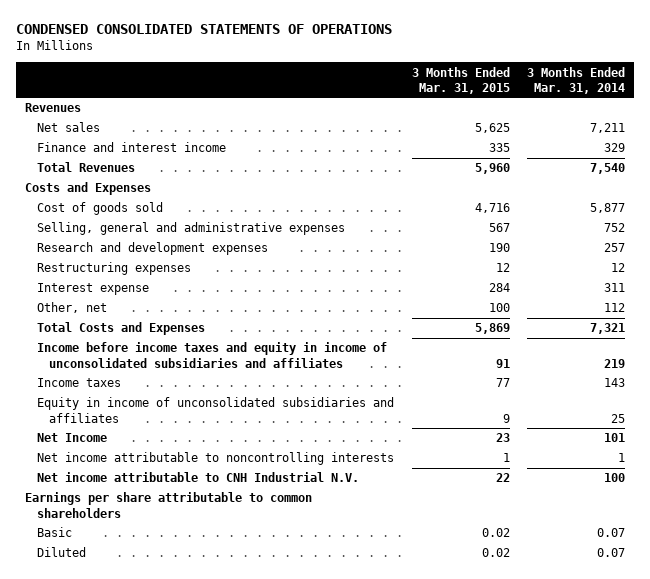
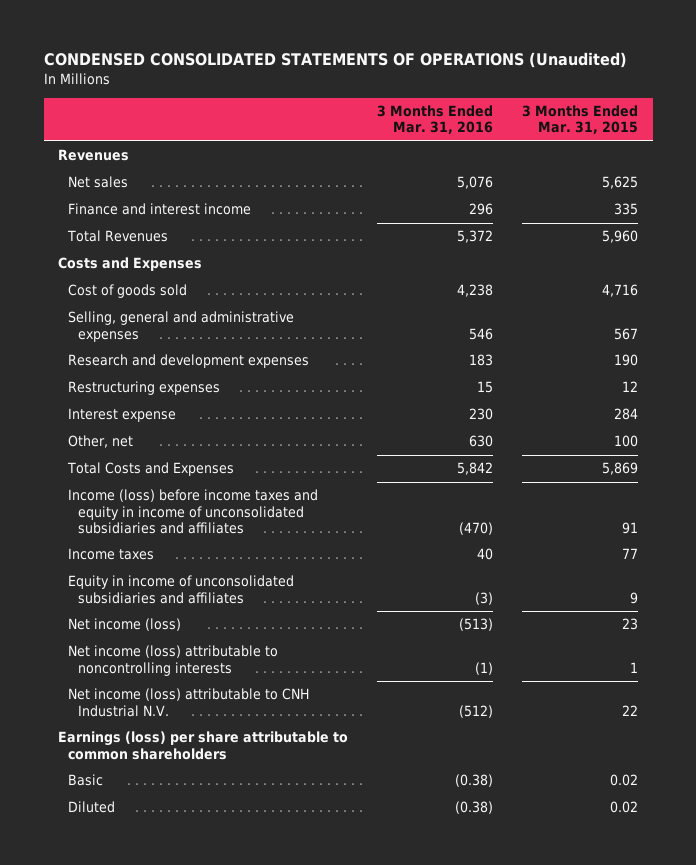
[15,24,392,35] CONDENSED CONSOLIDATED STATEMENTS OF OPERATIONS -> [43,52,627,69] CONDENSED CONSOLIDATED STATEMENTS OF OPERATIONS (Unaudited)
[527,66,626,95] 3 Months Ended Mar. 31, 2014 -> none
none -> [377,105,494,135] 3 Months Ended Mar. 31, 2016
[36,342,387,368] Income before income taxes and equity in income of unconsolidated subsidiaries and affiliates -> [67,489,318,534] Income (loss) before income taxes and equity in income of unconsolidated subsidiaries and affiliates
[36,433,107,443] Net Income -> [67,618,181,632] Net income (loss)
[36,452,394,466] Net income attributable to noncontrolling interests -> [67,645,278,676] Net income (loss) attributable to noncontrolling interests
[36,472,359,483] Net income attributable to CNH Industrial N.V. -> [67,688,309,717] Net income (loss) attributable to CNH Industrial N.V.
[24,492,312,518] Earnings per share attributable to common shareholders -> [58,731,349,760] Earnings (loss) per share attributable to common shareholders

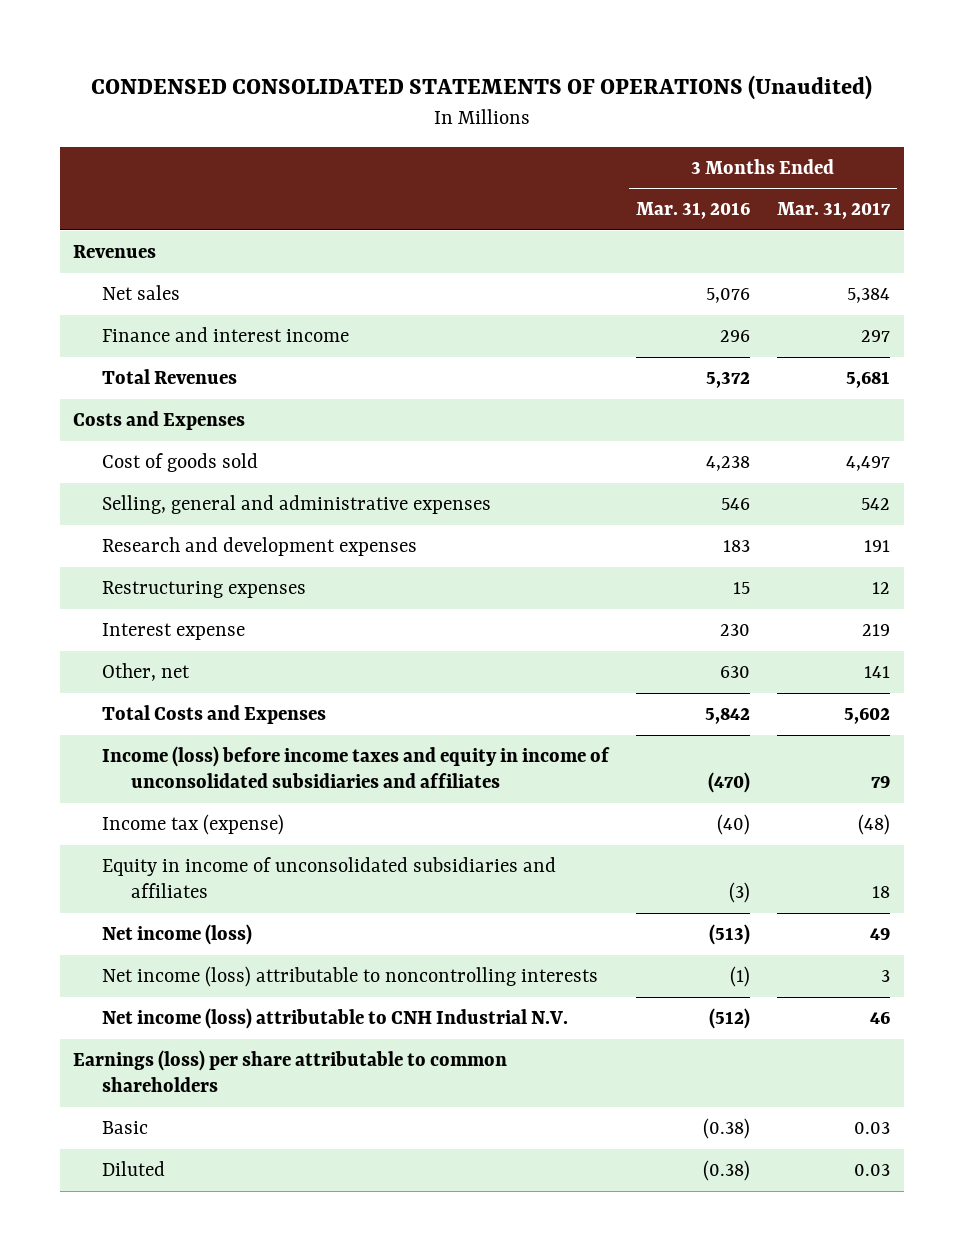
[522,105,639,135] 3 Months Ended Mar. 31, 2015 -> none
none -> [777,202,892,220] Mar. 31, 2017
[67,548,154,561] Income taxes -> [102,814,285,836] Income tax (expense)
[477,548,494,561] 40 -> [717,814,751,836] (40)

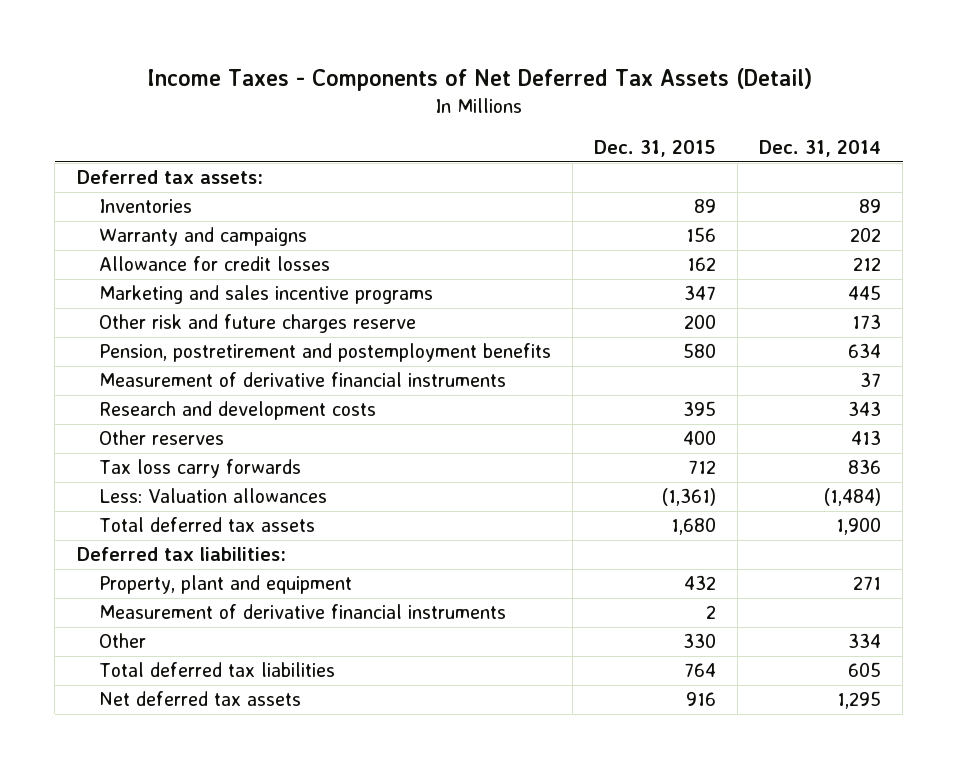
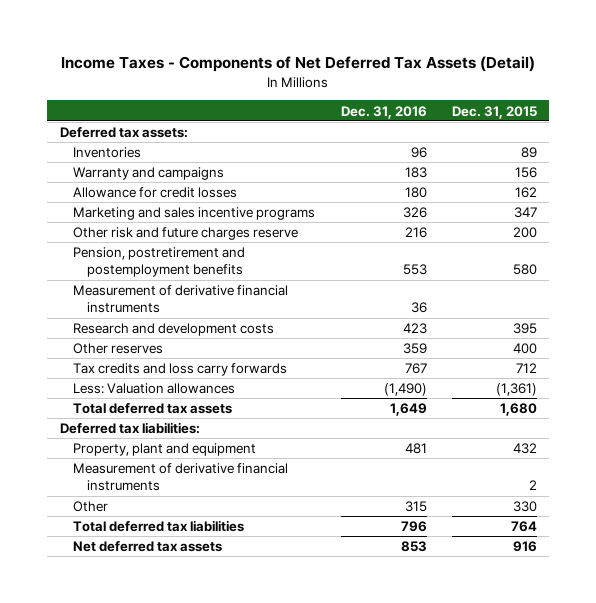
[759,139,882,157] Dec. 31, 2014 -> none
none -> [340,105,427,119] Dec. 31, 2016
[98,459,301,479] Tax loss carry forwards -> [73,363,288,377] Tax credits and loss carry forwards

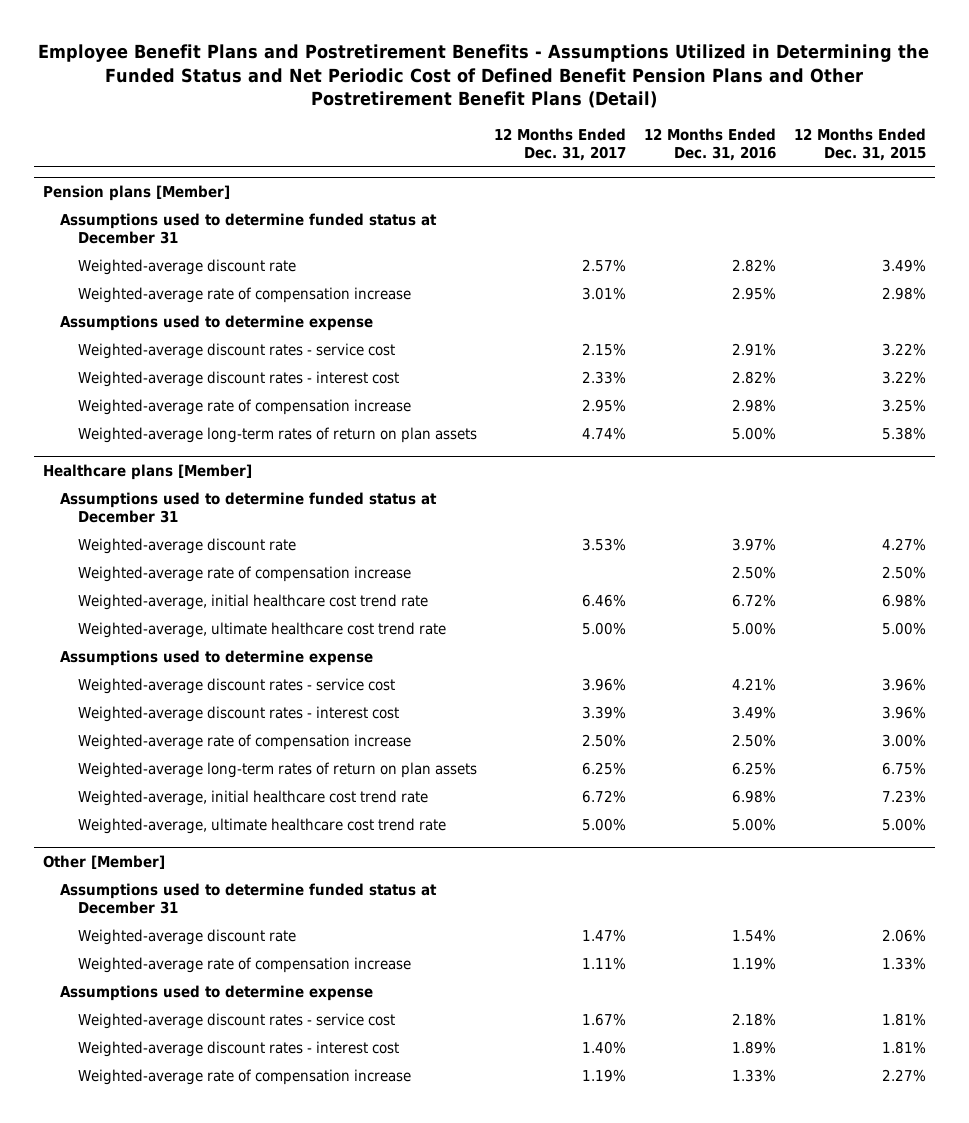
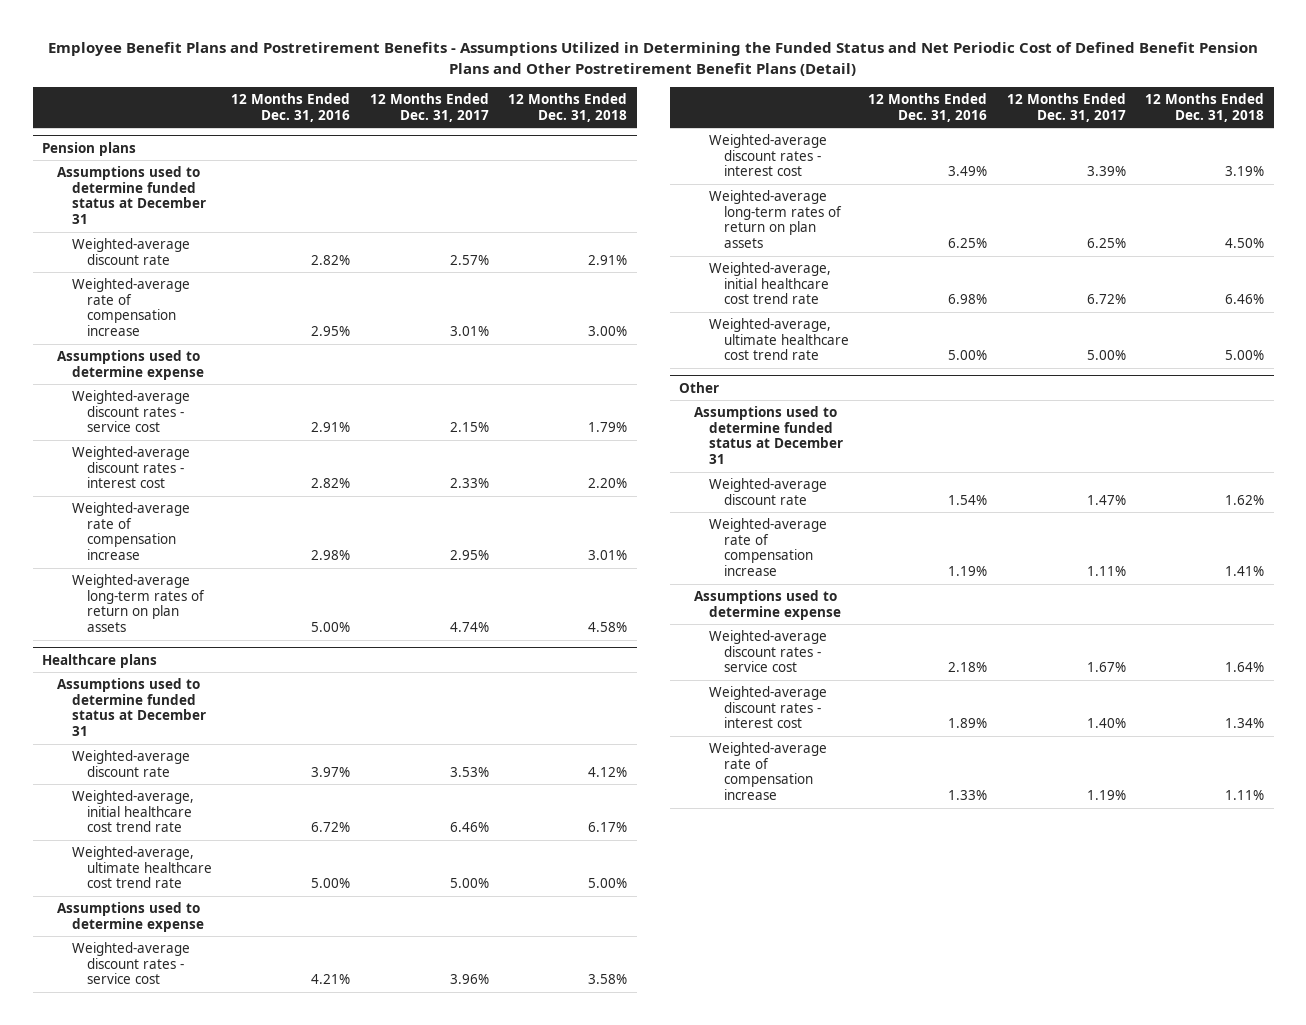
[793,127,926,162] 12 Months Ended Dec. 31, 2015 -> none
none -> [507,92,627,122] 12 Months Ended Dec. 31, 2018
[43,184,231,201] Pension plans [Member] -> [42,141,137,156] Pension plans
[43,463,253,480] Healthcare plans [Member] -> [42,653,158,668] Healthcare plans
[77,565,411,582] Weighted-average rate of compensation increase -> none
[77,733,411,750] Weighted-average rate of compensation increase -> none
[43,854,166,869] Other [Member] -> [679,381,720,393] Other

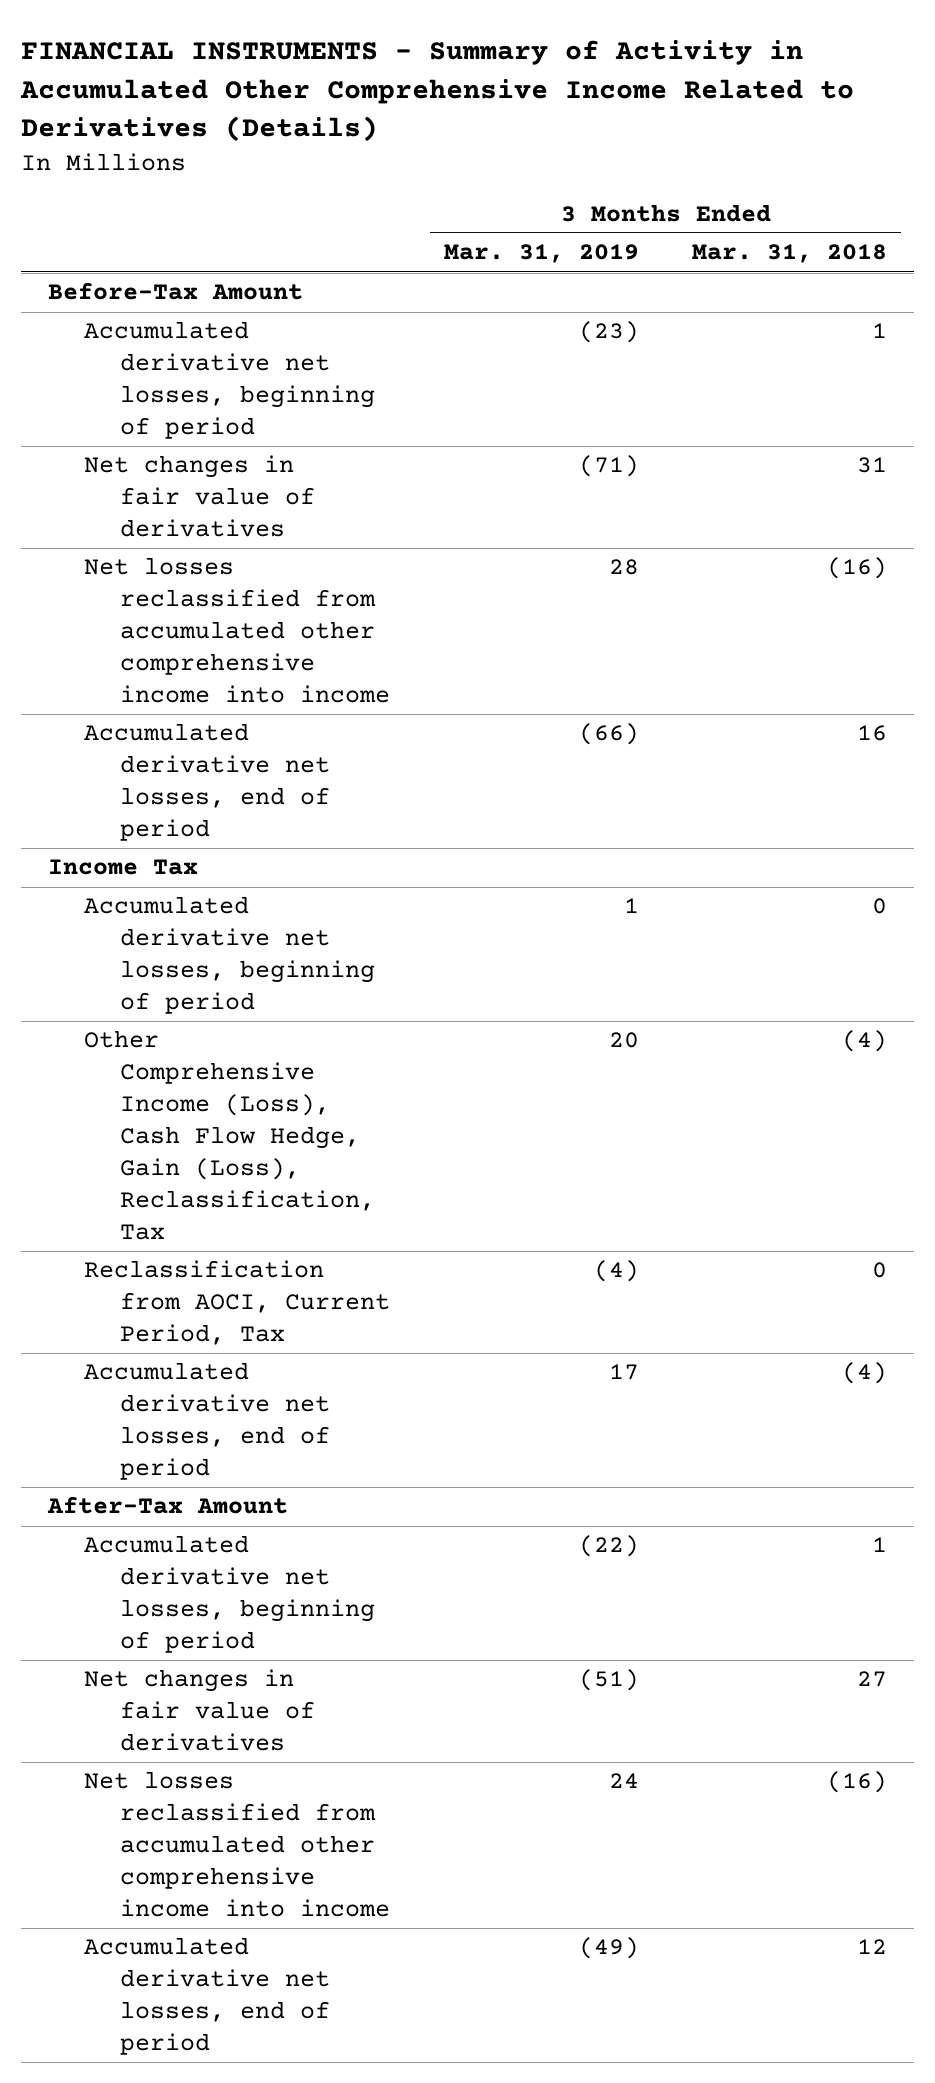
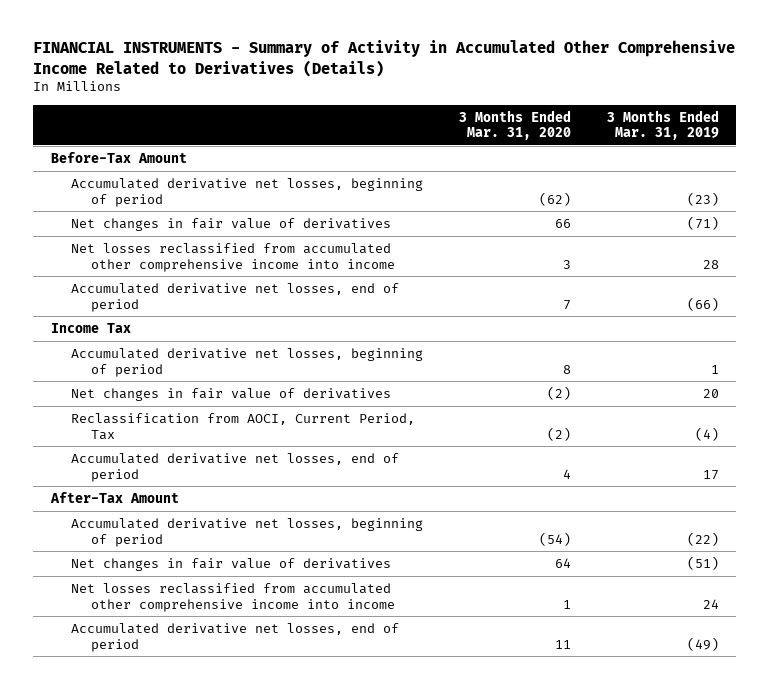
[692,244,888,264] Mar. 31, 2018 -> none
none -> [458,109,571,141] 3 Months Ended Mar. 31, 2020
[83,1030,376,1240] Other Comprehensive Income (Loss), Cash Flow Hedge, Gain (Loss), Reclassification, Tax -> [71,387,392,401] Net changes in fair value of derivatives

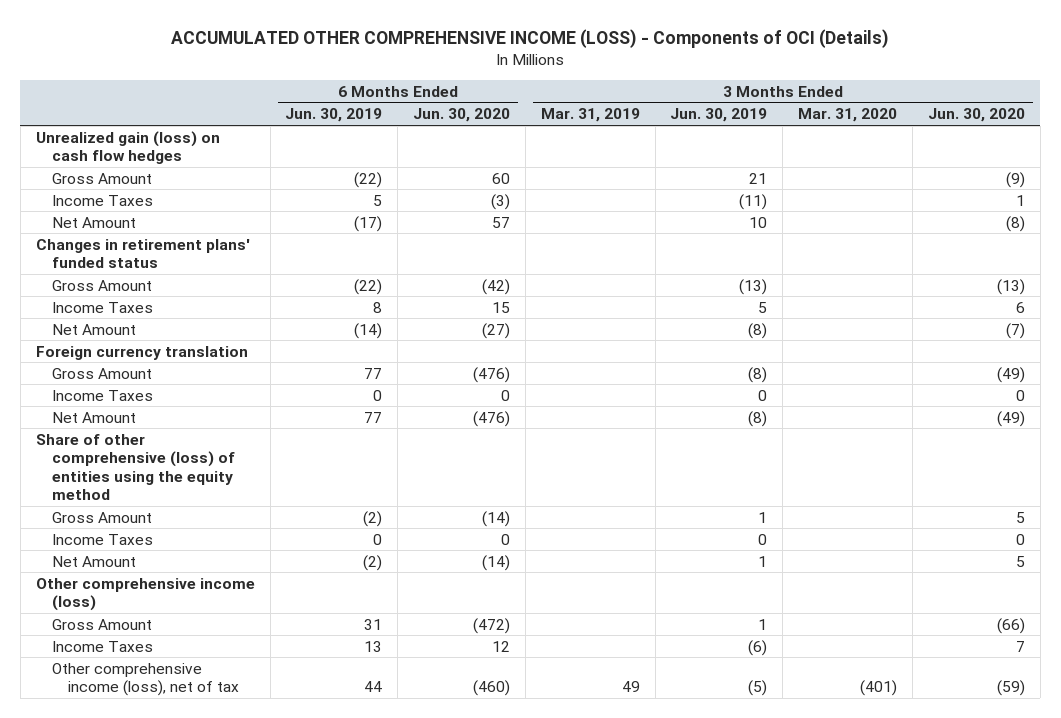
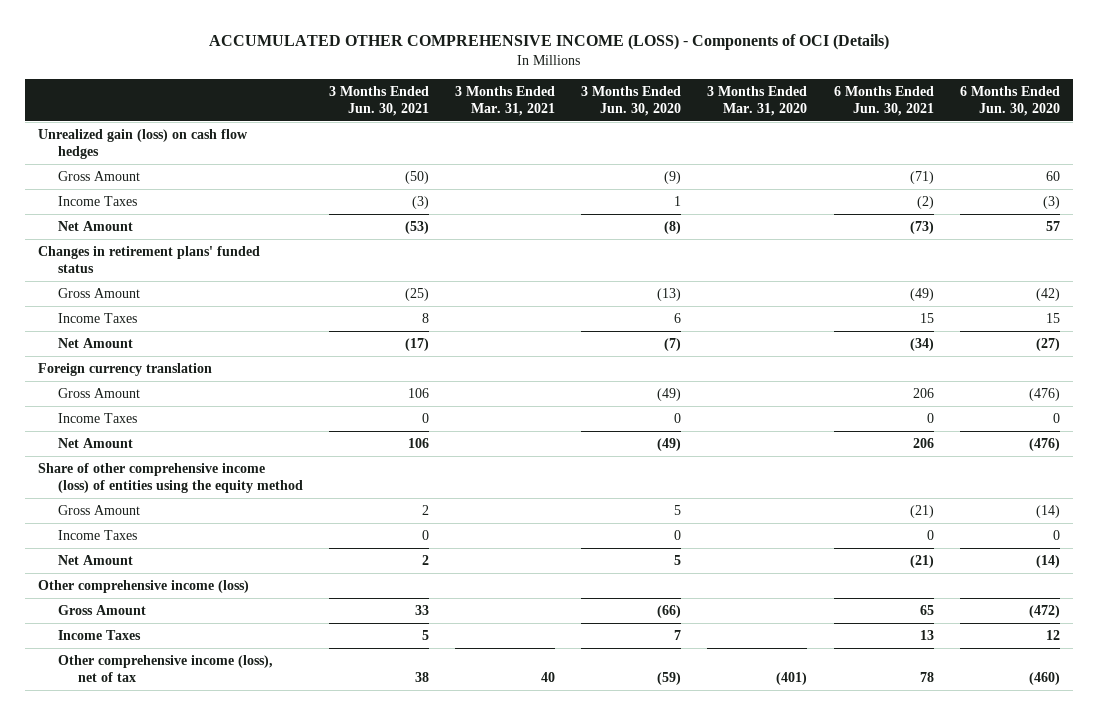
[285,108,383,123] Jun. 30, 2019 -> none
[540,108,640,123] Mar. 31, 2019 -> none
[670,108,768,123] Jun. 30, 2019 -> none
none -> [328,86,429,117] 3 Months Ended Jun. 30, 2021
none -> [455,86,556,117] 3 Months Ended Mar. 31, 2021
none -> [833,86,934,117] 6 Months Ended Jun. 30, 2021
[35,433,235,500] Share of other comprehensive (loss) of entities using the equity method -> [37,462,303,493] Share of other comprehensive income (loss) of entities using the equity method

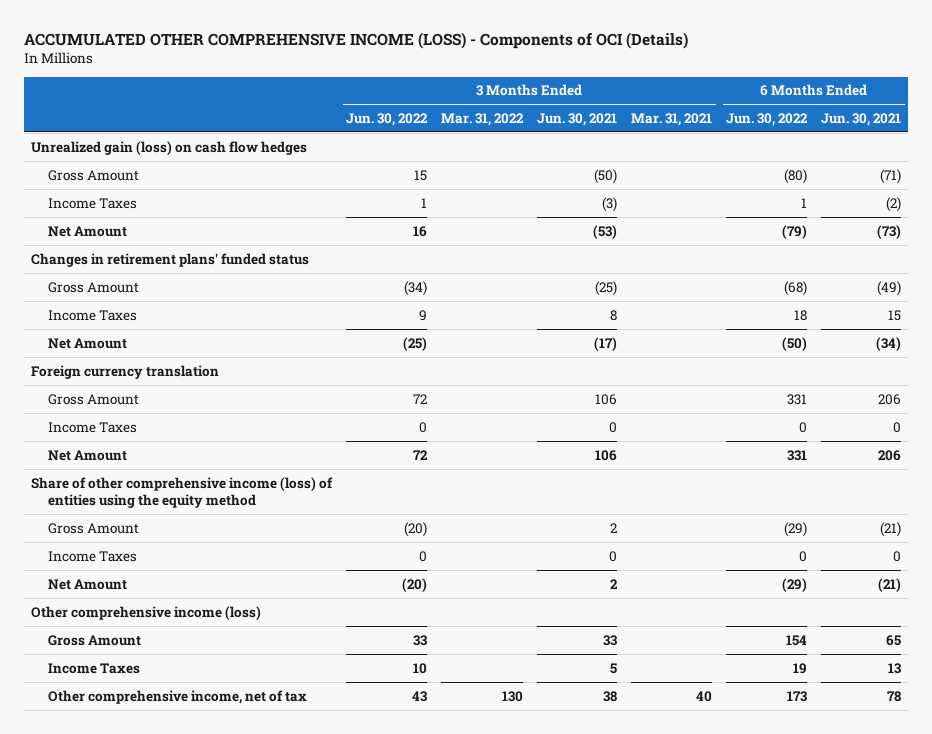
[581,86,682,117] 3 Months Ended Jun. 30, 2020 -> none
[707,86,808,117] 3 Months Ended Mar. 31, 2020 -> none
[959,86,1060,117] 6 Months Ended Jun. 30, 2020 -> none
none -> [346,113,429,127] Jun. 30, 2022
none -> [441,113,525,127] Mar. 31, 2022
none -> [726,113,809,127] Jun. 30, 2022
[57,654,273,682] Other comprehensive income (loss), net of tax -> [47,689,307,704] Other comprehensive income, net of tax

